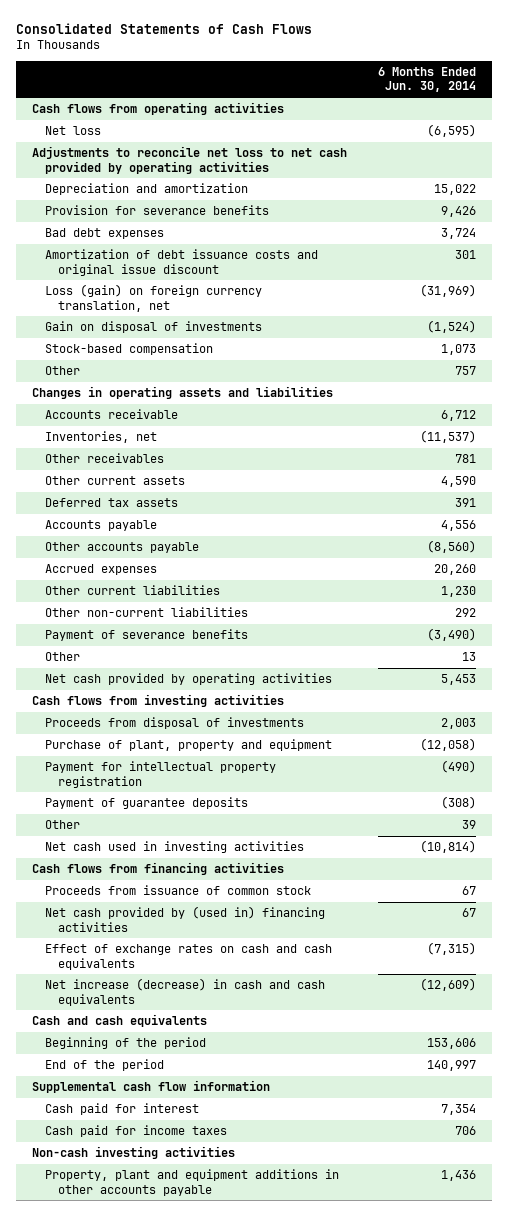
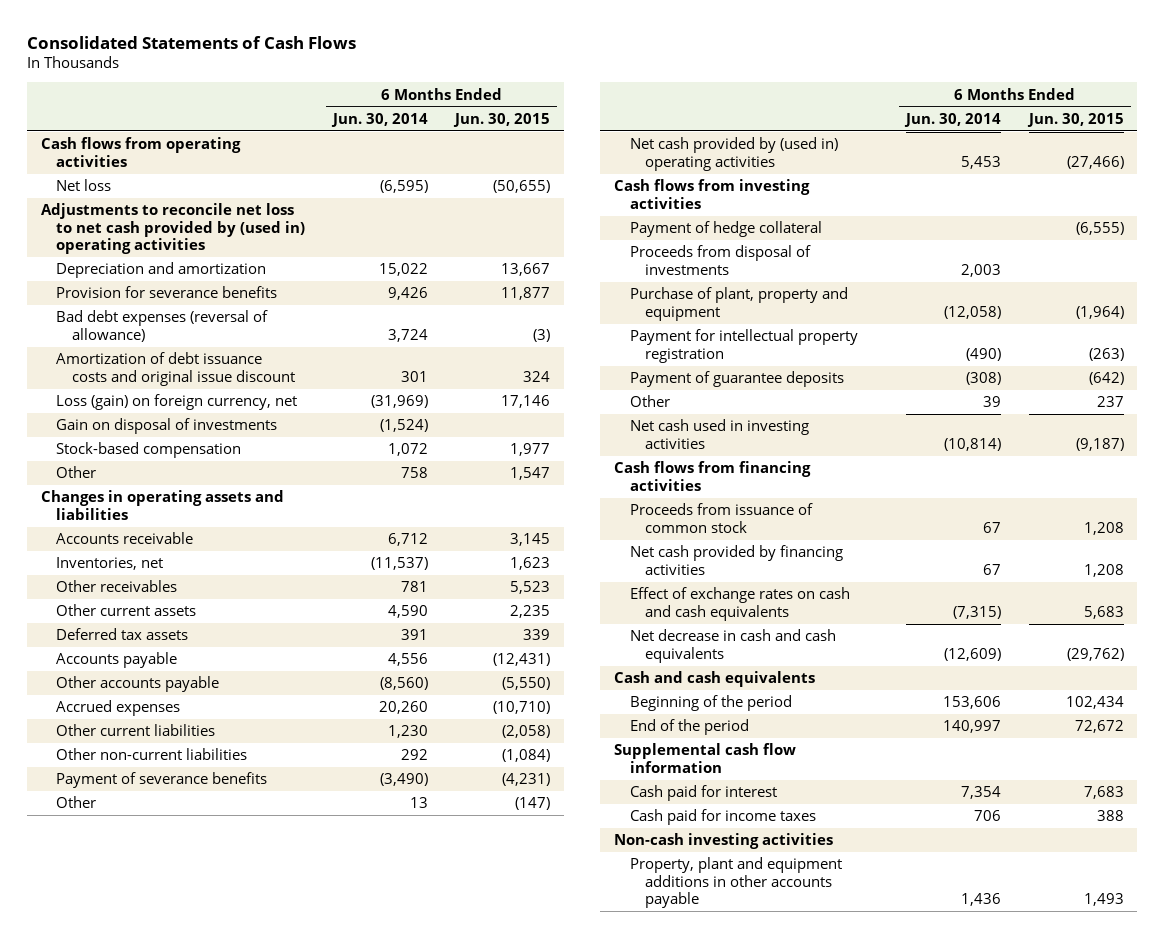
none -> [453,112,551,127] Jun. 30, 2015
[31,145,347,174] Adjustments to reconcile net loss to net cash provided by operating activities -> [40,203,306,255] Adjustments to reconcile net loss to net cash provided by (used in) operating activities
[45,227,165,239] Bad debt expenses -> [56,310,269,342] Bad debt expenses (reversal of allowance)
[45,283,263,312] Loss (gain) on foreign currency translation, net -> [56,394,298,411] Loss (gain) on foreign currency, net
[441,343,477,355] 1,073 -> [387,443,428,457] 1,072
[455,365,477,375] 757 -> [400,467,428,479] 758
[45,672,333,685] Net cash provided by operating activities -> [629,137,838,171] Net cash provided by (used in) operating activities
none -> [629,221,822,238] Payment of hedge collateral
[45,905,326,932] Net cash provided by (used in) financing activities -> [629,545,843,575] Net cash provided by financing activities
[45,977,326,1006] Net increase (decrease) in cash and cash equivalents -> [629,629,836,663] Net decrease in cash and cash equivalents

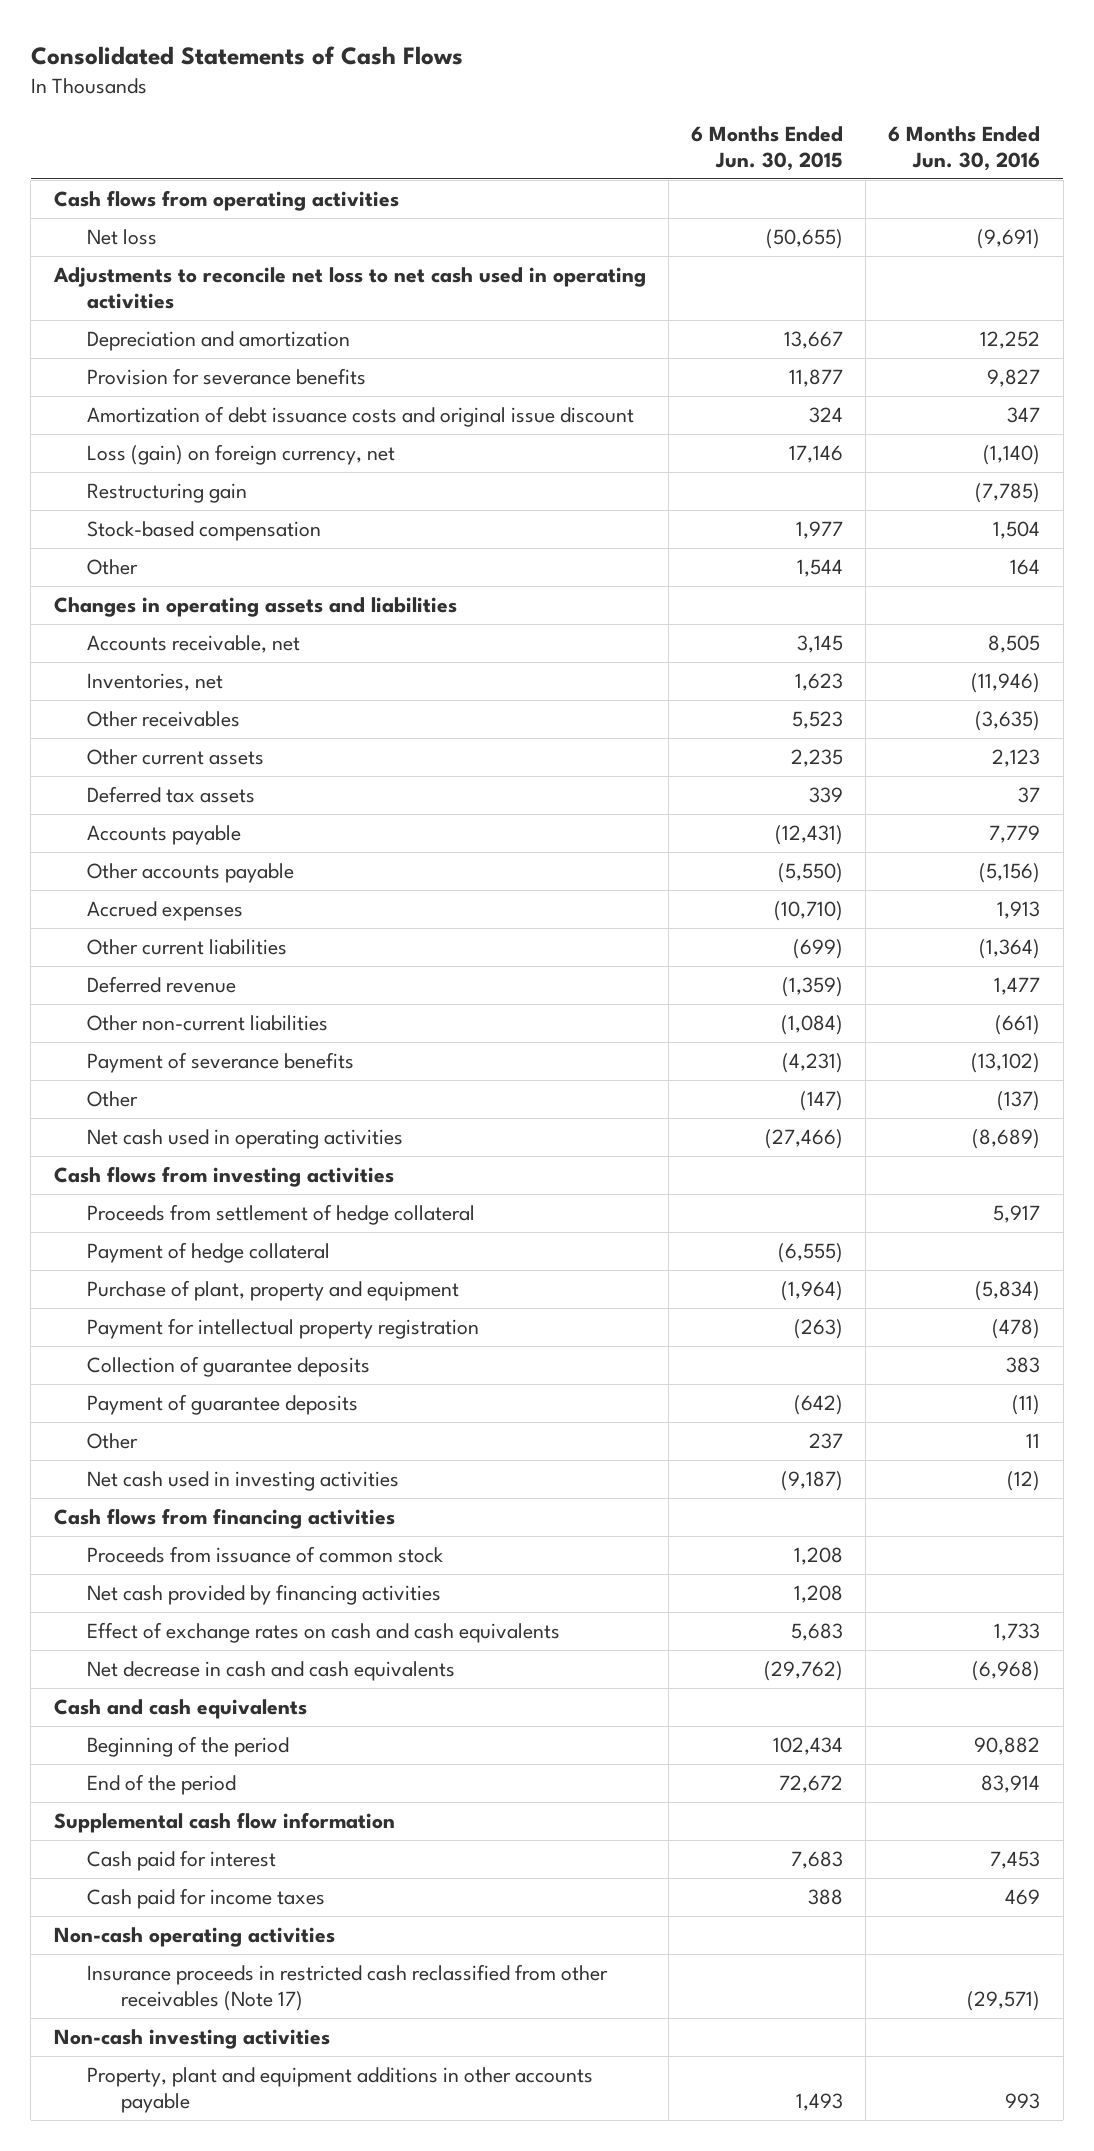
[330,112,428,127] Jun. 30, 2014 -> none
none -> [888,125,1041,171] 6 Months Ended Jun. 30, 2016
[40,203,306,255] Adjustments to reconcile net loss to net cash provided by (used in) operating activities -> [52,267,646,309] Adjustments to reconcile net loss to net cash used in operating activities
[56,310,269,342] Bad debt expenses (reversal of allowance) -> none
[56,418,278,435] Gain on disposal of investments -> none
none -> [87,483,248,504] Restructuring gain
[510,467,551,481] 1,547 -> [796,559,843,578] 1,544
[56,532,194,545] Accounts receivable -> [87,635,301,654] Accounts receivable, net
[502,725,551,739] (2,058) -> [792,939,843,960] (699)
none -> [87,976,237,994] Deferred revenue
[629,137,838,171] Net cash provided by (used in) operating activities -> [87,1129,404,1150] Net cash used in operating activities
none -> [87,1204,476,1226] Proceeds from settlement of hedge collateral
[629,245,811,275] Proceeds from disposal of investments -> none
none -> [87,1356,371,1378] Collection of guarantee deposits
none -> [53,1927,335,1948] Non-cash operating activities
none -> [87,1964,609,2011] Insurance proceeds in restricted cash reclassified from other receivables (Note 17)

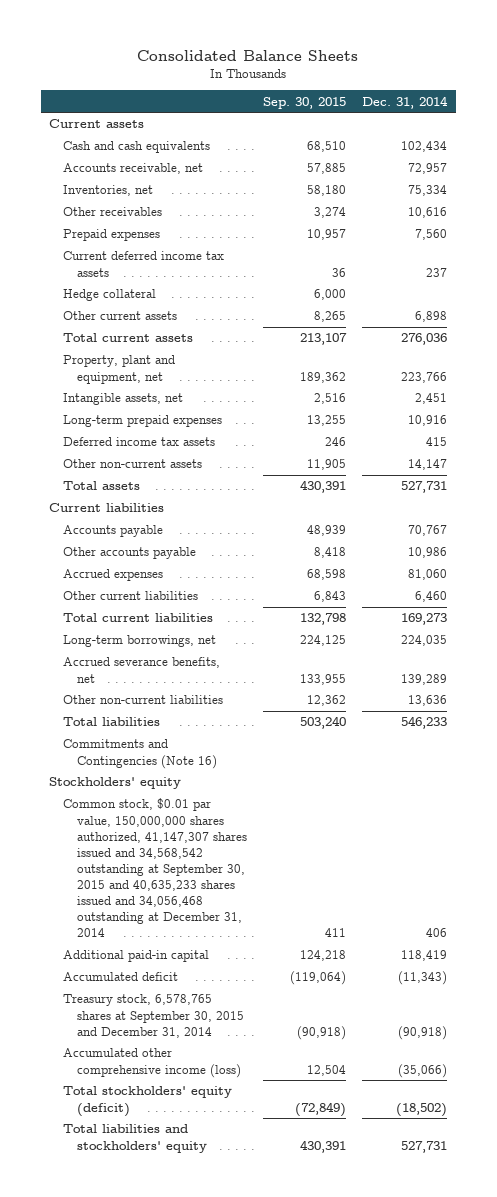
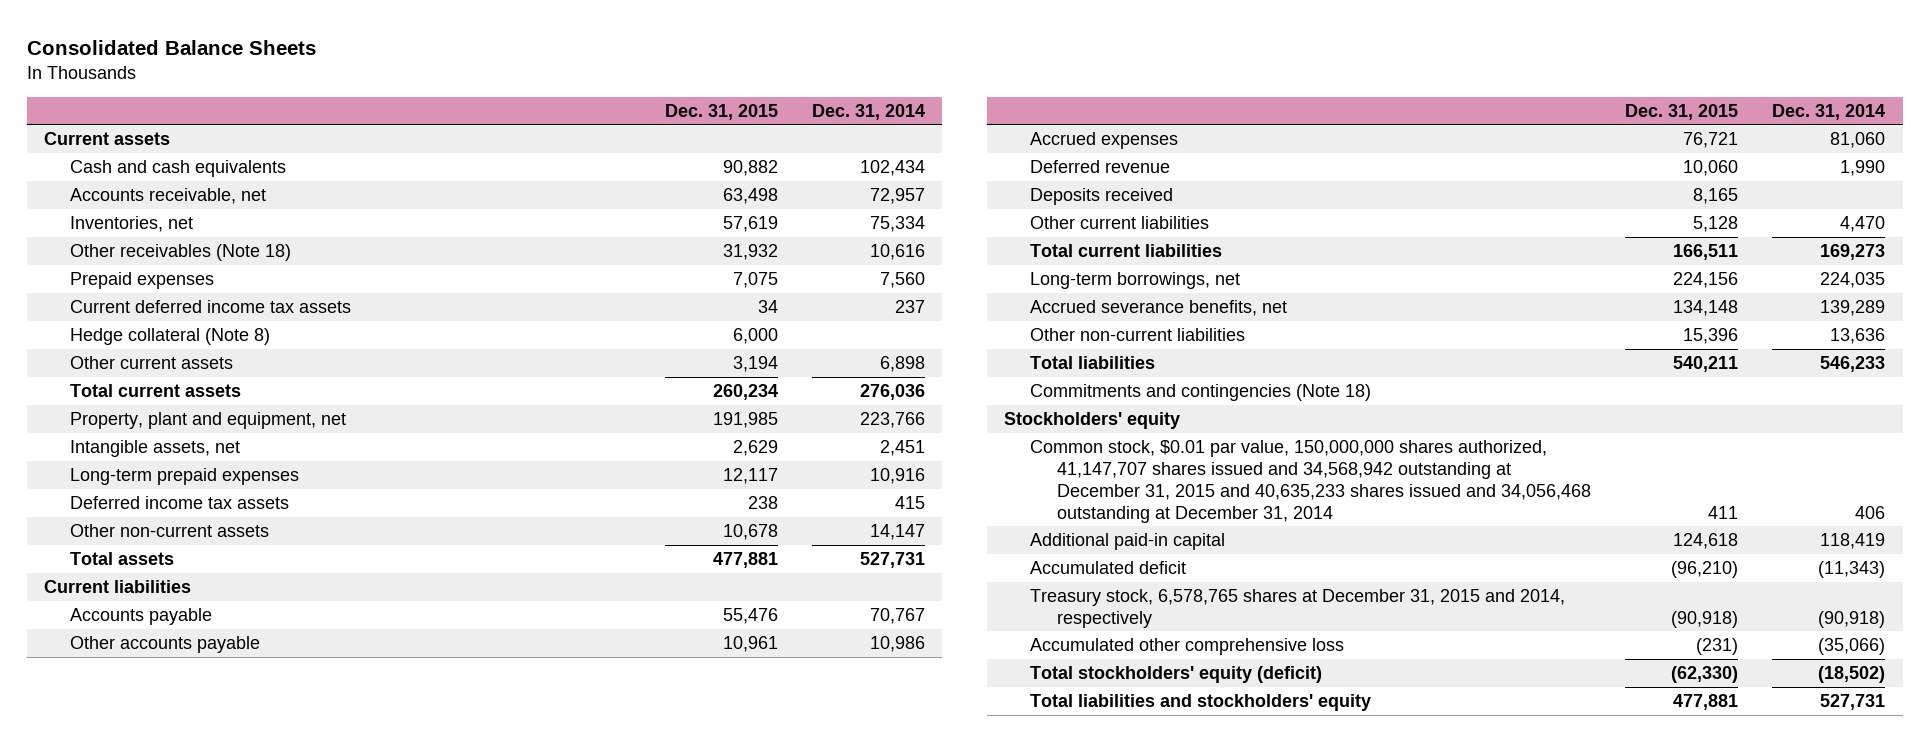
[263,96,347,109] Sep. 30, 2015 -> none
none -> [664,103,778,120] Dec. 31, 2015
[62,207,162,217] Other receivables -> [70,243,292,261] Other receivables (Note 18)
[62,289,156,302] Hedge collateral -> [70,327,271,345] Hedge collateral (Note 8)
none -> [1030,159,1171,173] Deferred revenue
none -> [1030,187,1174,205] Deposits received
[415,591,448,603] 6,460 -> [1840,215,1886,232] 4,470
[62,739,217,769] Commitments and Contingencies (Note 16) -> [1030,383,1372,401] Commitments and contingencies (Note 18)
[62,798,247,938] Common stock, $0.01 par value, 150,000,000 shares authorized, 41,147,307 shares issued and 34,568,542 outstanding at September 30, 2015 and 40,635,233 shares issued and 34,056,468 outstanding at December 31, 2014 -> [1030,439,1591,523] Common stock, $0.01 par value, 150,000,000 shares authorized, 41,147,707 shares issued and 34,568,942 outstanding at December 31, 2015 and 40,635,233 shares issued and 34,056,468 outstanding at December 31, 2014
[62,994,244,1038] Treasury stock, 6,578,765 shares at September 30, 2015 and December 31, 2014 -> [1030,588,1566,628] Treasury stock, 6,578,765 shares at December 31, 2015 and 2014, respectively
[62,1048,241,1078] Accumulated other comprehensive income (loss) -> [1030,637,1345,655] Accumulated other comprehensive loss

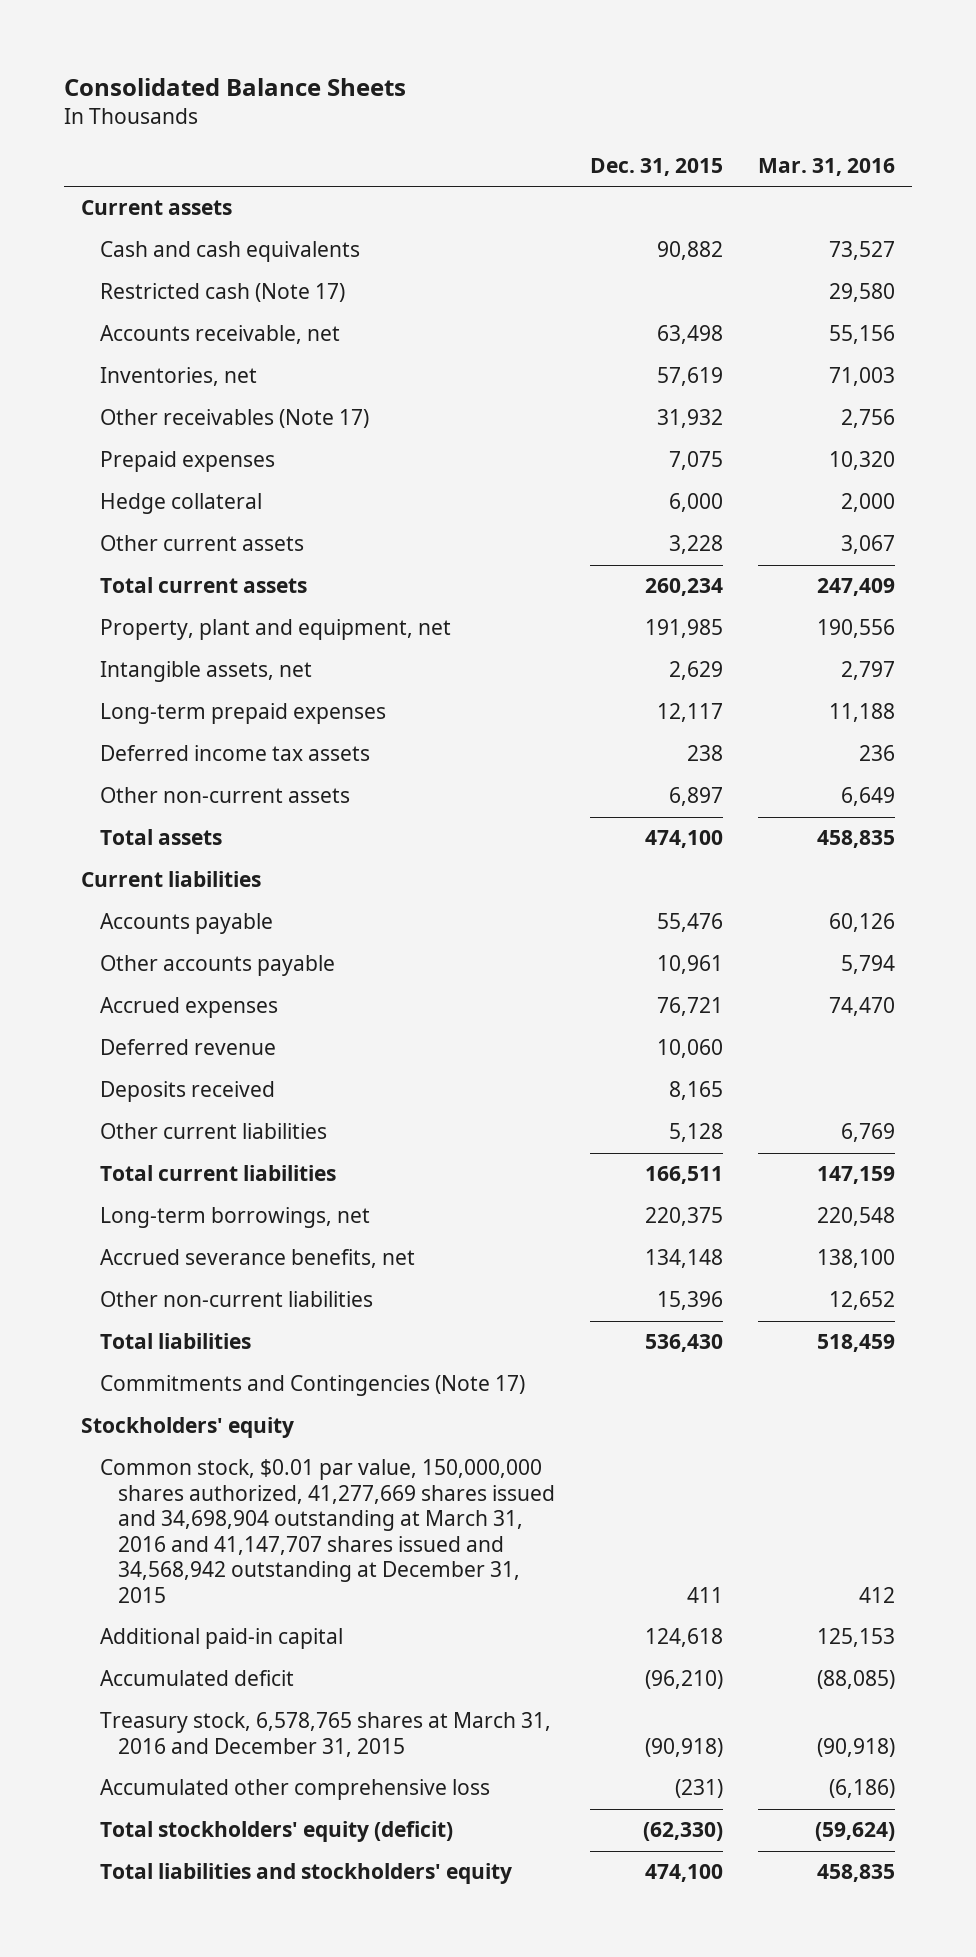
[812,103,926,120] Dec. 31, 2014 -> none
none -> [757,158,895,177] Mar. 31, 2016
none -> [99,283,345,303] Restricted cash (Note 17)
[70,243,292,261] Other receivables (Note 18) -> [99,409,369,429] Other receivables (Note 17)
[70,299,352,313] Current deferred income tax assets -> none
[70,327,271,345] Hedge collateral (Note 8) -> [99,493,262,515] Hedge collateral
[732,355,778,372] 3,194 -> [669,535,724,555] 3,228
[722,523,778,540] 10,678 -> [669,787,724,807] 6,897
[712,551,778,568] 477,881 -> [645,830,724,849] 474,100
[1672,271,1738,288] 224,156 -> [645,1207,724,1227] 220,375
[1672,355,1738,372] 540,211 -> [645,1334,724,1353] 536,430
[1030,383,1372,401] Commitments and contingencies (Note 18) -> [99,1375,525,1397] Commitments and Contingencies (Note 17)
[1030,439,1591,523] Common stock, $0.01 par value, 150,000,000 shares authorized, 41,147,707 shares issued and 34,568,942 outstanding at December 31, 2015 and 40,635,233 shares issued and 34,056,468 outstanding at December 31, 2014 -> [99,1459,556,1603] Common stock, $0.01 par value, 150,000,000 shares authorized, 41,277,669 shares issued and 34,698,904 outstanding at March 31, 2016 and 41,147,707 shares issued and 34,568,942 outstanding at December 31, 2015
[1030,588,1566,628] Treasury stock, 6,578,765 shares at December 31, 2015 and 2014, respectively -> [99,1712,551,1757] Treasury stock, 6,578,765 shares at March 31, 2016 and December 31, 2015
[1672,693,1738,710] 477,881 -> [645,1864,724,1883] 474,100

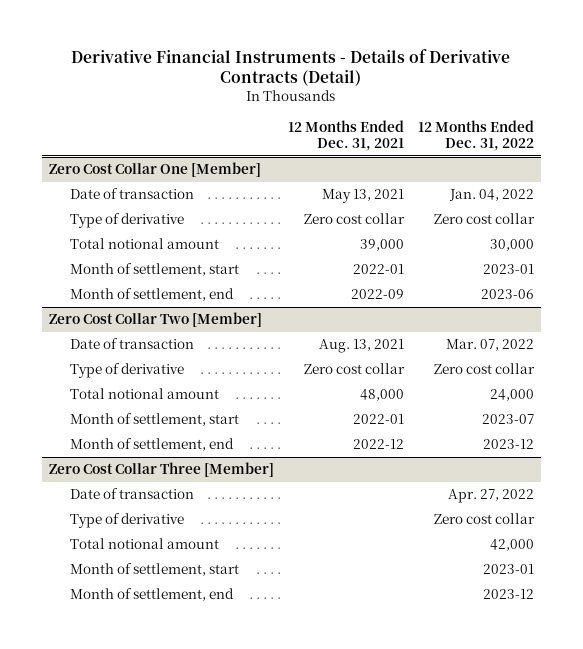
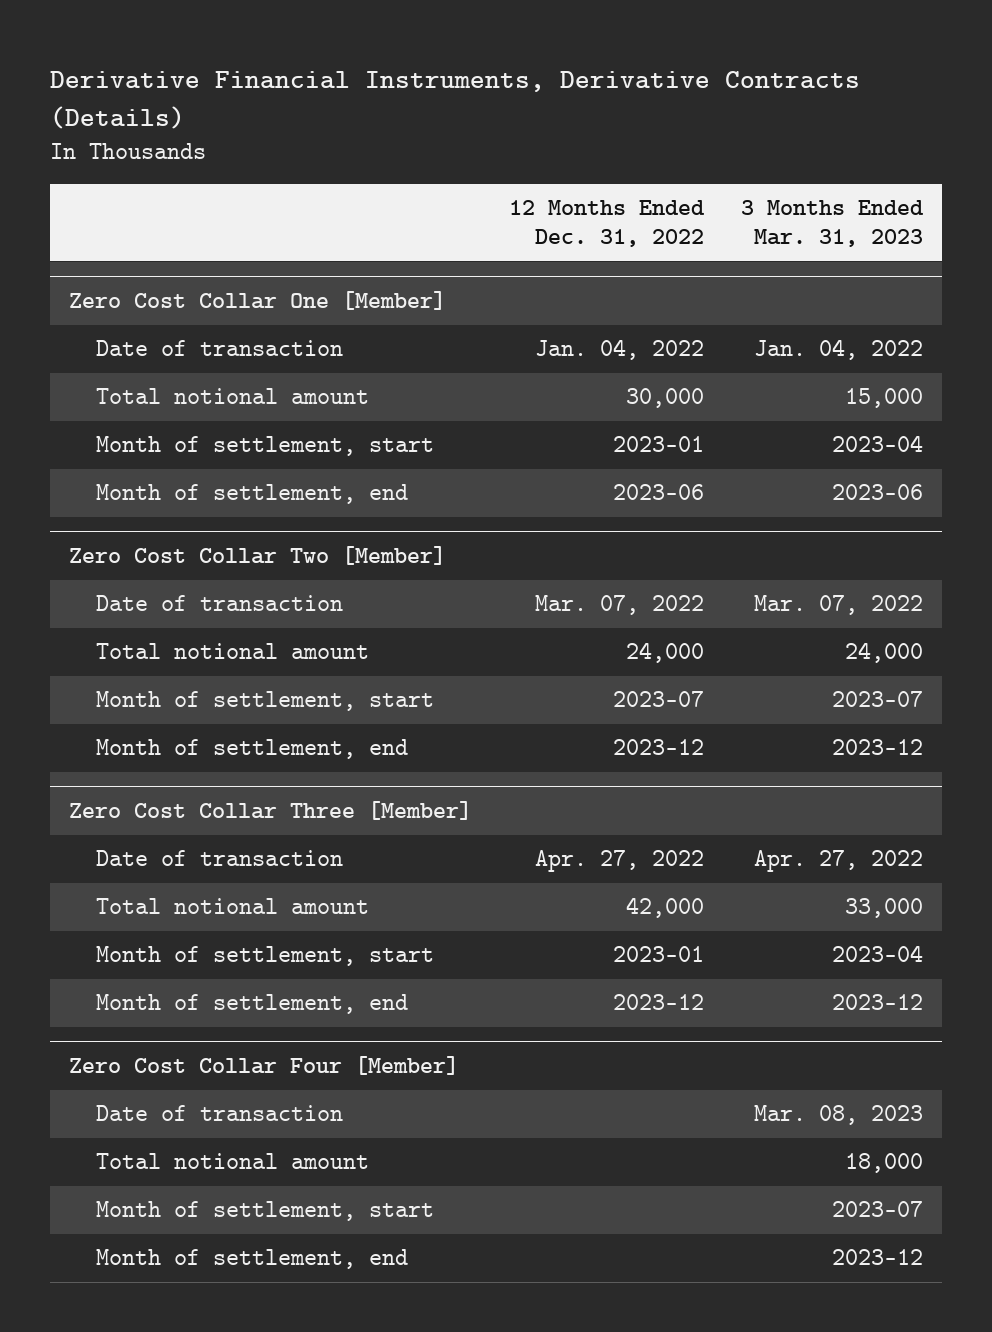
[71,48,511,87] Derivative Financial Instruments - Details of Derivative Contracts (Detail) -> [50,71,861,130] Derivative Financial Instruments, Derivative Contracts (Details)
[287,120,404,152] 12 Months Ended Dec. 31, 2021 -> none
none -> [741,199,925,248] 3 Months Ended Mar. 31, 2023
[70,213,185,229] Type of derivative -> none
[70,363,185,379] Type of derivative -> none
[70,513,185,529] Type of derivative -> none
none -> [69,1056,460,1076] Zero Cost Collar Four [Member]
none -> [96,1105,344,1122] Date of transaction
none -> [96,1153,370,1170] Total notional amount
none -> [96,1201,435,1222] Month of settlement, start
none -> [96,1249,409,1270] Month of settlement, end

